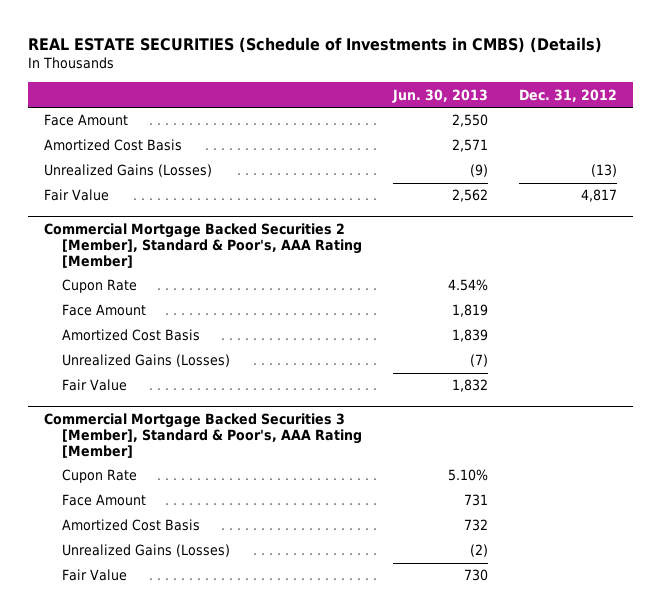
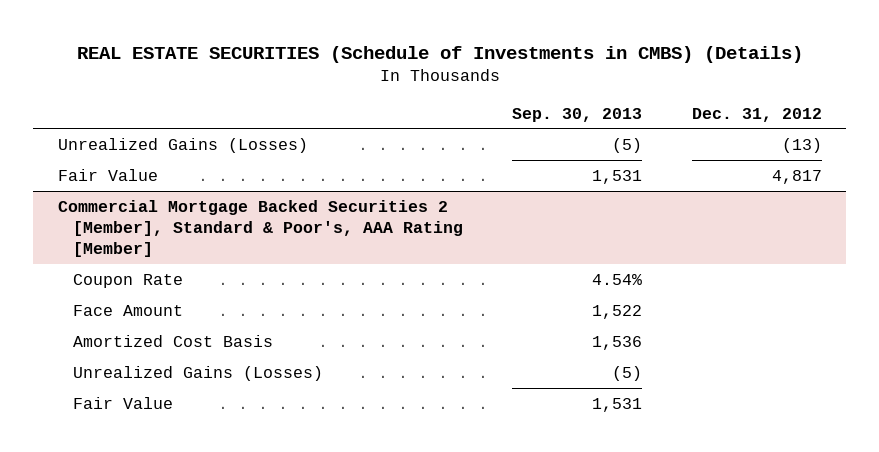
[391,88,488,103] Jun. 30, 2013 -> none
none -> [512,107,643,122] Sep. 30, 2013
[43,114,128,127] Face Amount -> none
[43,139,182,152] Amortized Cost Basis -> none
[61,279,137,294] Cupon Rate -> [73,273,184,288] Coupon Rate
[43,412,362,458] Commercial Mortgage Backed Securities 3 [Member], Standard & Poor's, AAA Rating [Member] -> none
[61,469,137,484] Cupon Rate -> none
[61,494,146,507] Face Amount -> none
[61,519,200,532] Amortized Cost Basis -> none
[61,544,230,558] Unrealized Gains (Losses) -> none
[61,569,127,582] Fair Value -> none

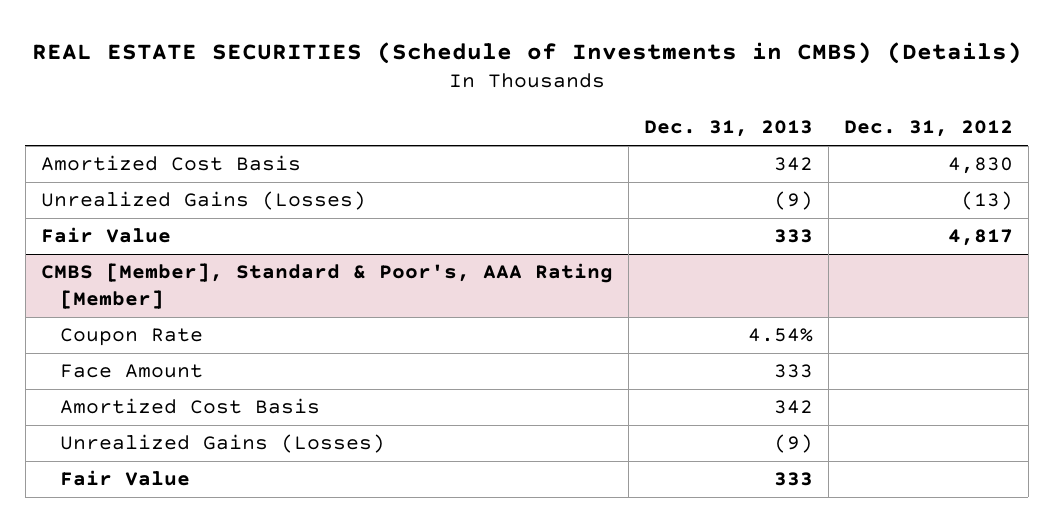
[512,107,643,122] Sep. 30, 2013 -> none
none -> [643,120,813,138] Dec. 31, 2013
none -> [40,155,301,172] Amortized Cost Basis
[57,199,464,257] Commercial Mortgage Backed Securities 2 [Member], Standard & Poor's, AAA Rating [Member] -> none
[73,273,184,288] Coupon Rate -> none
[73,304,184,316] Face Amount -> none
[73,334,274,347] Amortized Cost Basis -> none
[73,365,324,381] Unrealized Gains (Losses) -> none
[73,396,174,409] Fair Value -> none
none -> [40,263,613,310] CMBS [Member], Standard & Poor's, AAA Rating [Member]
none -> [59,328,203,347] Coupon Rate
none -> [59,364,203,379] Face Amount
none -> [59,398,320,415] Amortized Cost Basis
none -> [59,434,385,454] Unrealized Gains (Losses)
none -> [59,470,190,487] Fair Value

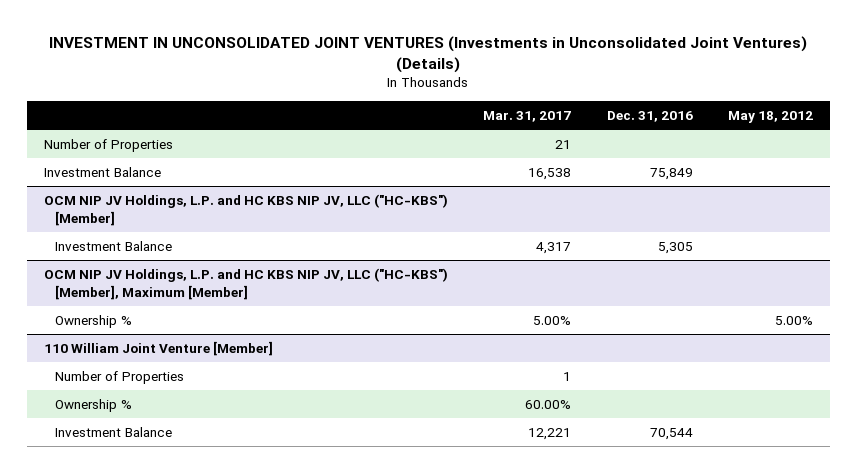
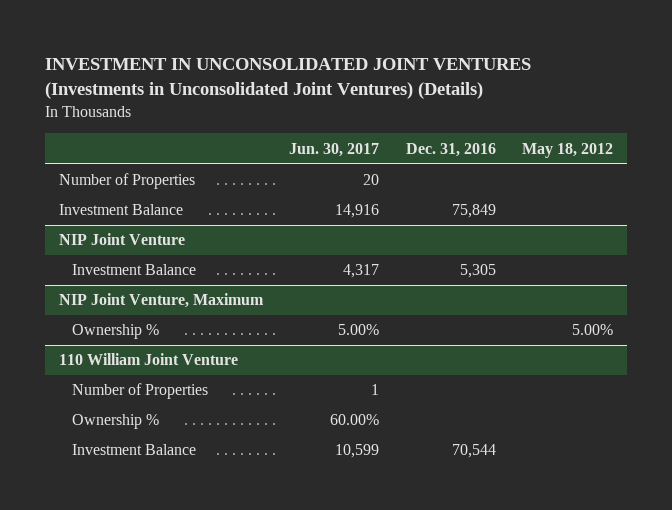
[483,110,572,122] Mar. 31, 2017 -> none
none -> [289,142,380,157] Jun. 30, 2017
[44,194,449,226] OCM NIP JV Holdings, L.P. and HC KBS NIP JV, LLC ("HC-KBS") [Member] -> [58,233,185,246] NIP Joint Venture
[44,268,449,300] OCM NIP JV Holdings, L.P. and HC KBS NIP JV, LLC ("HC-KBS") [Member], Maximum [Member] -> [58,293,264,309] NIP Joint Venture, Maximum
[44,341,274,357] 110 William Joint Venture [Member] -> [58,353,238,366] 110 William Joint Venture

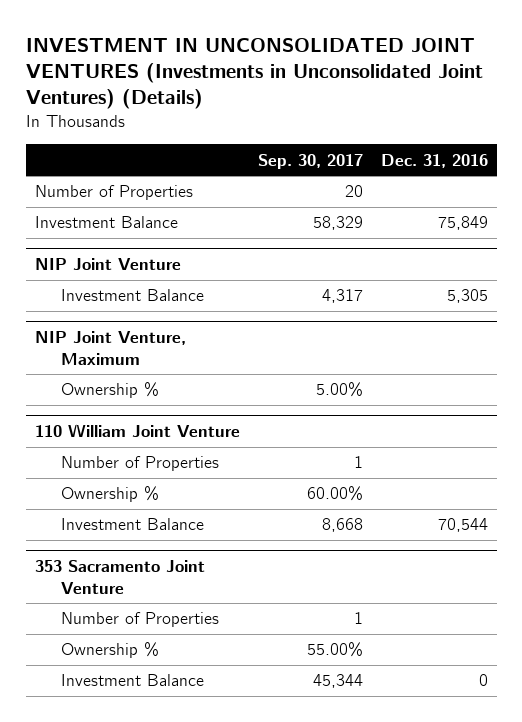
[289,142,380,157] Jun. 30, 2017 -> none
[522,142,614,158] May 18, 2012 -> none
none -> [257,153,363,169] Sep. 30, 2017
none -> [34,560,205,594] 353 Sacramento Joint Venture
none -> [60,612,219,628] Number of Properties
none -> [60,642,159,659] Ownership %
none -> [60,674,204,687] Investment Balance

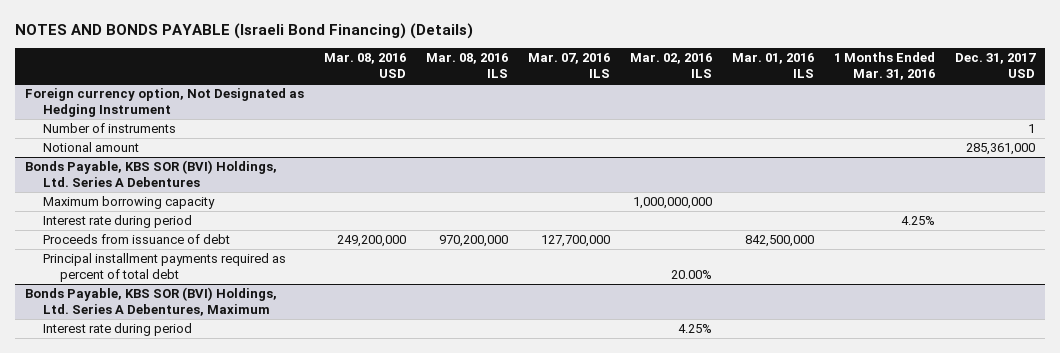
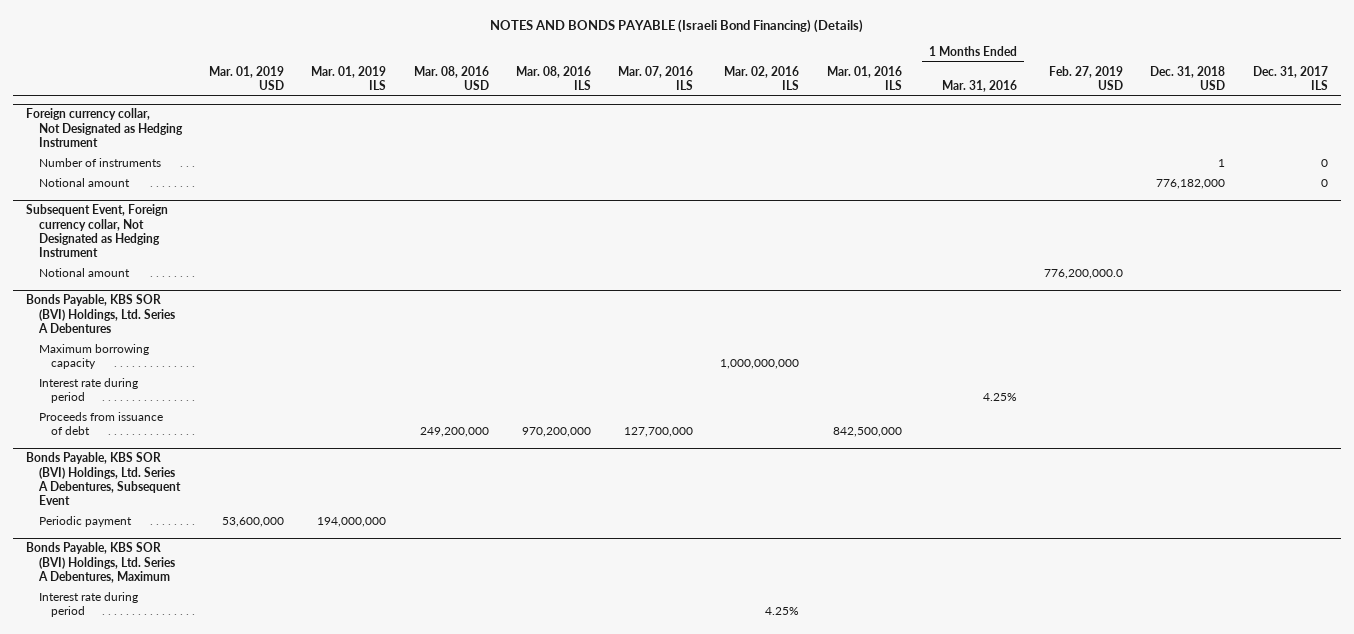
[955,53,1037,78] Dec. 31, 2017 USD -> none
none -> [208,65,284,91] Mar. 01, 2019 USD
none -> [311,65,387,91] Mar. 01, 2019 ILS
none -> [1049,65,1124,91] Feb. 27, 2019 USD
none -> [1150,65,1226,91] Dec. 31, 2018 USD
none -> [1252,65,1328,91] Dec. 31, 2017 ILS
[24,88,304,117] Foreign currency option, Not Designated as Hedging Instrument -> [26,108,183,147] Foreign currency collar, Not Designated as Hedging Instrument
none -> [26,204,169,258] Subsequent Event, Foreign currency collar, Not Designated as Hedging Instrument
none -> [38,268,130,278] Notional amount
[42,253,286,282] Principal installment payments required as percent of total debt -> none
none -> [26,452,181,506] Bonds Payable, KBS SOR (BVI) Holdings, Ltd. Series A Debentures, Subsequent Event
none -> [38,516,132,528] Periodic payment

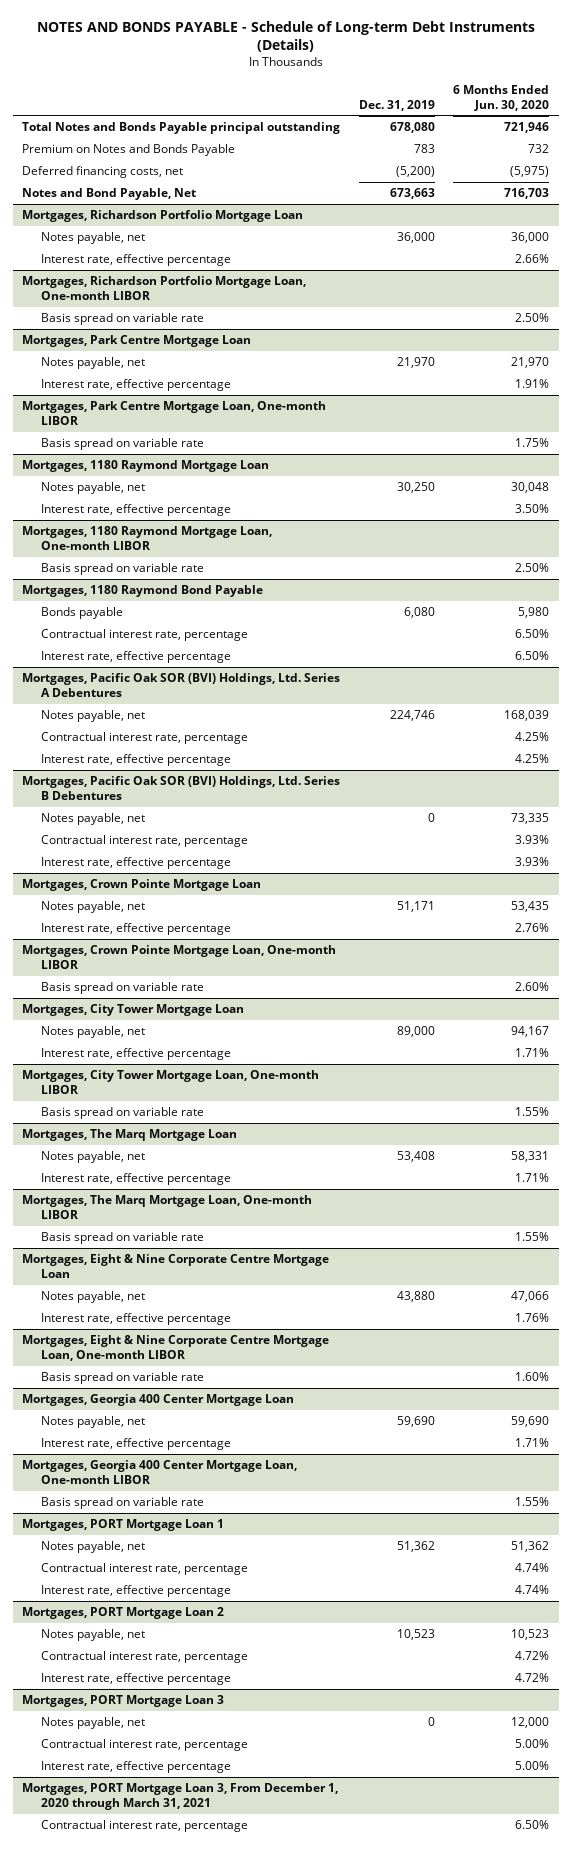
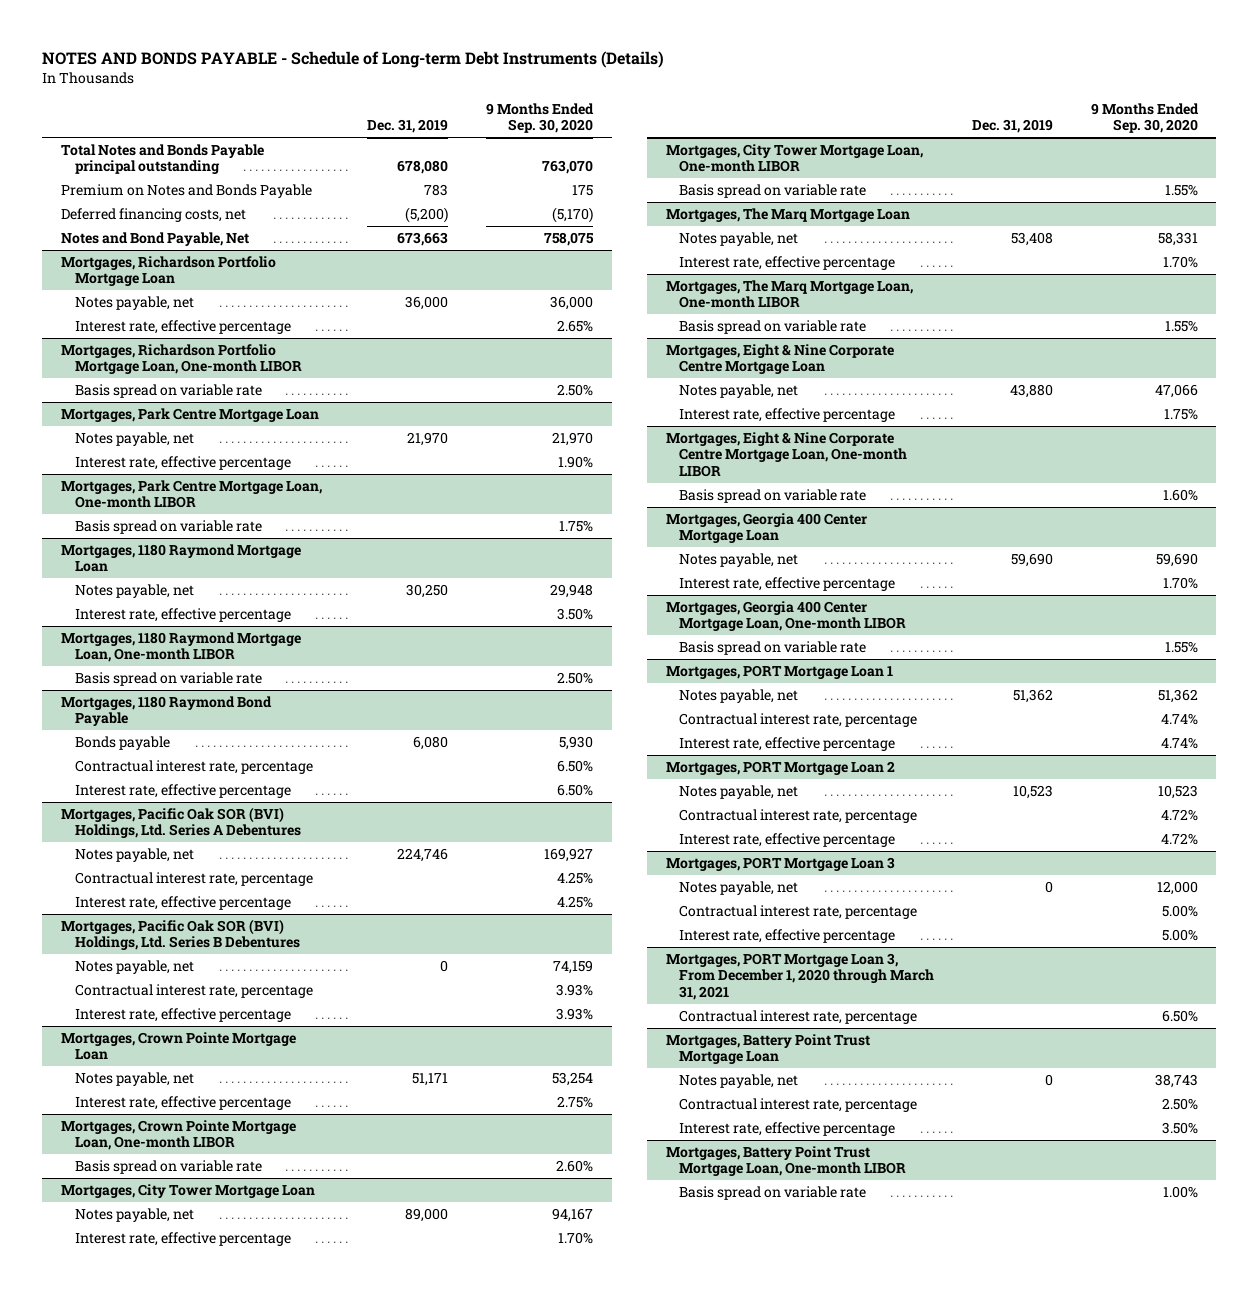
[453,84,550,111] 6 Months Ended Jun. 30, 2020 -> none
none -> [486,102,595,133] 9 Months Ended Sep. 30, 2020
none -> [665,1034,870,1065] Mortgages, Battery Point Trust Mortgage Loan
none -> [678,1074,798,1089] Notes payable, net
none -> [678,1098,917,1113] Contractual interest rate, percentage
none -> [678,1122,895,1137] Interest rate, effective percentage
none -> [665,1146,906,1177] Mortgages, Battery Point Trust Mortgage Loan, One-month LIBOR
none -> [678,1186,866,1201] Basis spread on variable rate

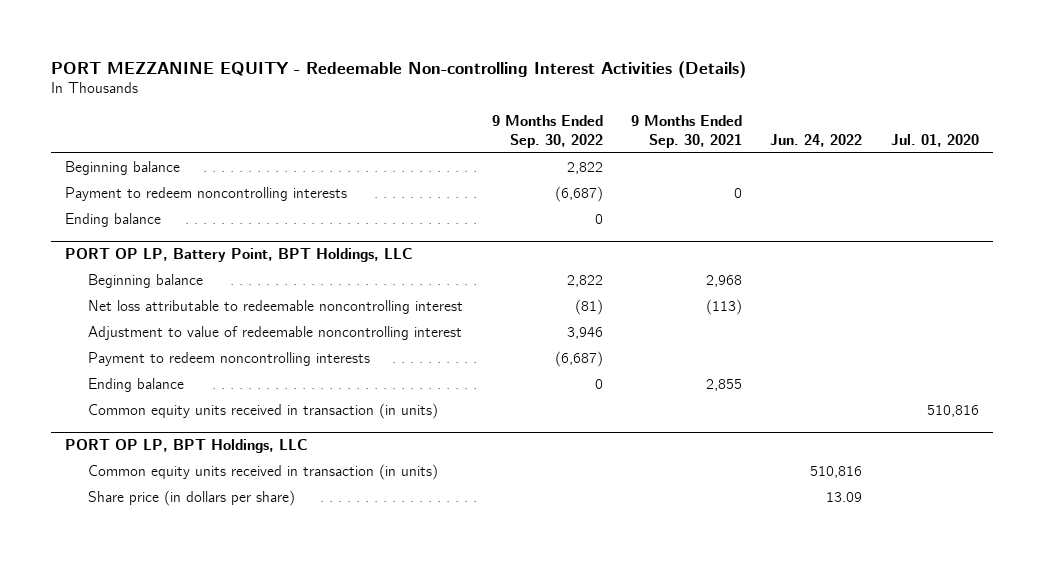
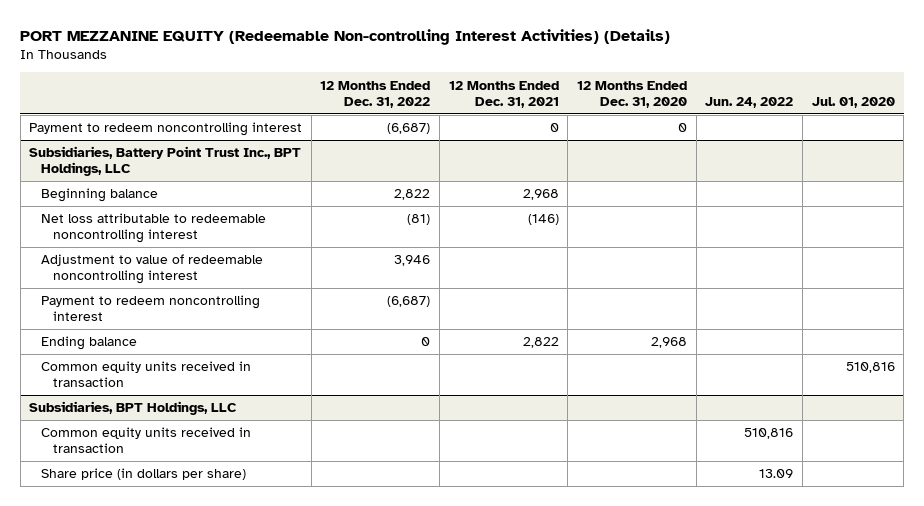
[50,60,746,78] PORT MEZZANINE EQUITY - Redeemable Non-controlling Interest Activities (Details) -> [20,28,671,45] PORT MEZZANINE EQUITY (Redeemable Non-controlling Interest Activities) (Details)
[491,114,603,148] 9 Months Ended Sep. 30, 2022 -> none
[630,114,742,148] 9 Months Ended Sep. 30, 2021 -> none
none -> [320,80,431,108] 12 Months Ended Dec. 31, 2022
none -> [448,80,559,108] 12 Months Ended Dec. 31, 2021
none -> [577,80,688,108] 12 Months Ended Dec. 31, 2020
[64,160,180,175] Beginning balance -> none
[64,212,161,227] Ending balance -> none
[64,248,413,263] PORT OP LP, Battery Point, BPT Holdings, LLC -> none
[88,273,204,288] Beginning balance -> none
[88,299,464,314] Net loss attributable to redeemable noncontrolling interest -> none
[88,325,463,340] Adjustment to value of redeemable noncontrolling interest -> none
[88,351,371,366] Payment to redeem noncontrolling interests -> none
[88,377,185,392] Ending balance -> none
[88,402,439,419] Common equity units received in transaction (in units) -> none
[64,186,347,201] Payment to redeem noncontrolling interests -> [29,122,303,137] Payment to redeem noncontrolling interest
none -> [29,146,302,177] Subsidiaries, Battery Point Trust Inc., BPT Holdings, LLC
none -> [41,188,159,203] Beginning balance
none -> [41,213,267,244] Net loss attributable to redeemable noncontrolling interest
none -> [41,254,264,285] Adjustment to value of redeemable noncontrolling interest
none -> [41,295,261,322] Payment to redeem noncontrolling interest
none -> [41,336,138,351] Ending balance
none -> [41,361,252,388] Common equity units received in transaction
[64,439,308,454] PORT OP LP, BPT Holdings, LLC -> [29,401,238,416] Subsidiaries, BPT Holdings, LLC
[88,463,439,480] Common equity units received in transaction (in units) -> [41,427,252,454] Common equity units received in transaction

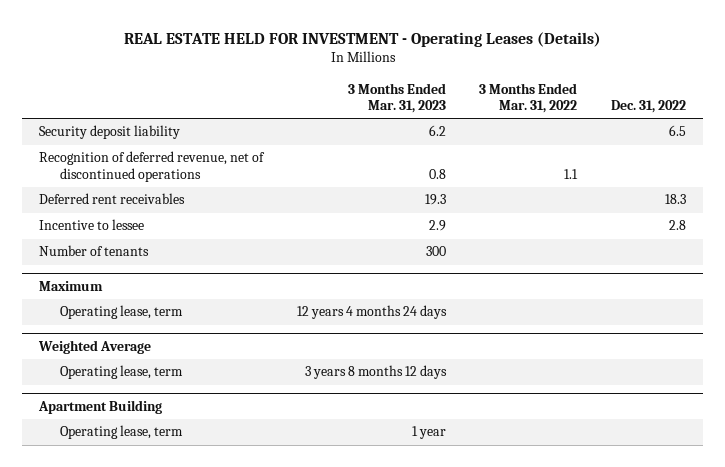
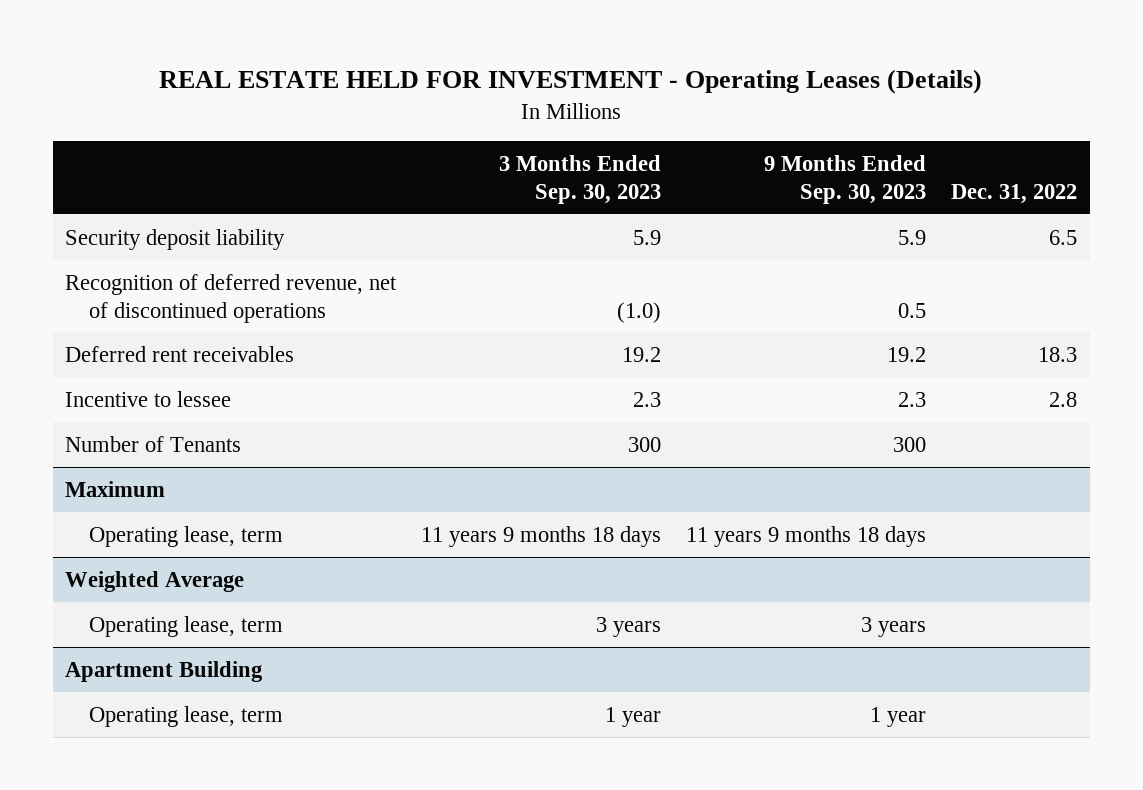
[347,82,446,114] 3 Months Ended Mar. 31, 2023 -> none
[479,82,578,114] 3 Months Ended Mar. 31, 2022 -> none
none -> [499,154,662,204] 3 Months Ended Sep. 30, 2023
none -> [764,154,927,204] 9 Months Ended Sep. 30, 2023
[39,245,150,257] Number of tenants -> [65,435,242,452] Number of Tenants

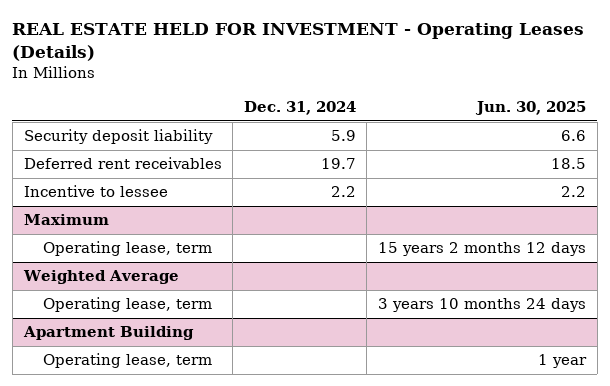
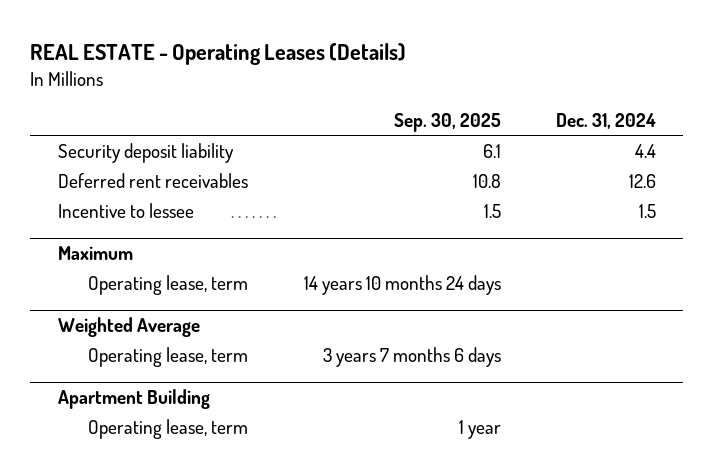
[12,23,585,62] REAL ESTATE HELD FOR INVESTMENT - Operating Leases (Details) -> [30,43,407,66] REAL ESTATE - Operating Leases (Details)
[475,101,587,116] Jun. 30, 2025 -> none
none -> [393,113,501,133] Sep. 30, 2025
[330,130,356,142] 5.9 -> [634,143,656,158] 4.4
[320,158,356,170] 19.7 -> [628,173,656,188] 12.6
[330,186,356,198] 2.2 -> [638,203,656,218] 1.5

